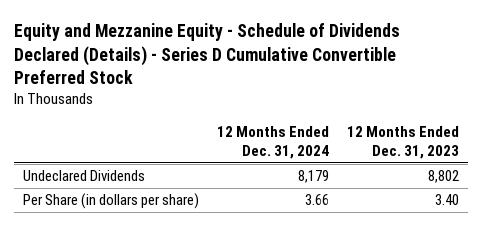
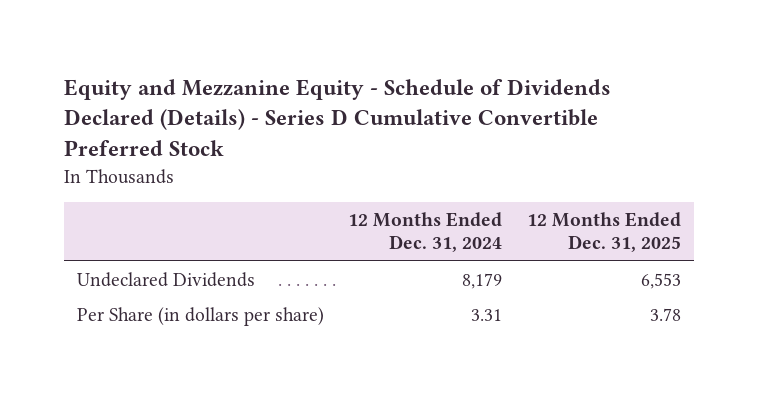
[347,125,460,160] 12 Months Ended Dec. 31, 2023 -> none
none -> [527,212,682,253] 12 Months Ended Dec. 31, 2025
[305,194,330,206] 3.66 -> [471,309,503,322] 3.31

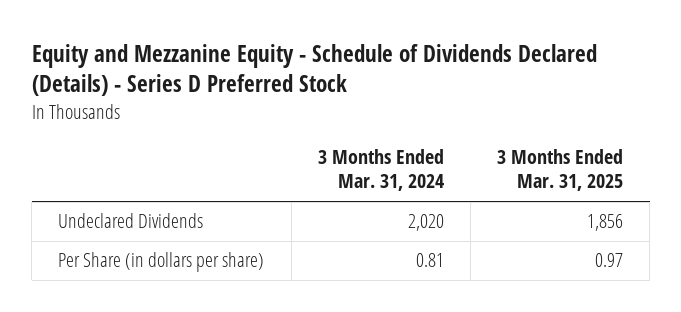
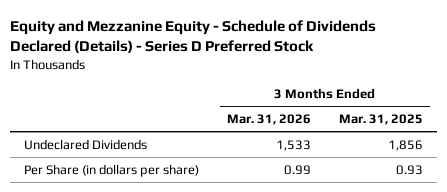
[317,149,444,192] 3 Months Ended Mar. 31, 2024 -> none
none -> [227,114,312,126] Mar. 31, 2026
[594,253,623,268] 0.97 -> [396,164,424,175] 0.93

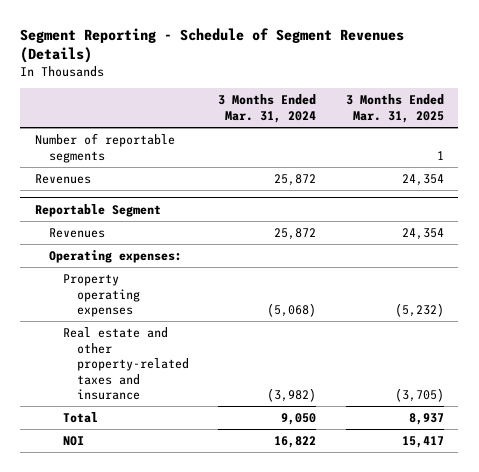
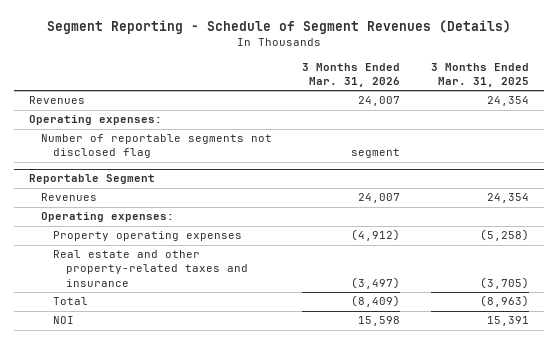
[218,94,317,123] 3 Months Ended Mar. 31, 2024 -> none
none -> [302,62,401,87] 3 Months Ended Mar. 31, 2026
[35,133,176,163] Number of reportable segments -> none
none -> [28,115,162,126] Operating expenses:
none -> [41,134,273,159] Number of reportable segments not disclosed flag
[394,303,444,318] (5,232) -> [479,229,529,242] (5,258)
[408,413,444,426] 8,937 -> [479,295,529,308] (8,963)
[401,436,444,449] 15,417 -> [486,316,529,327] 15,391

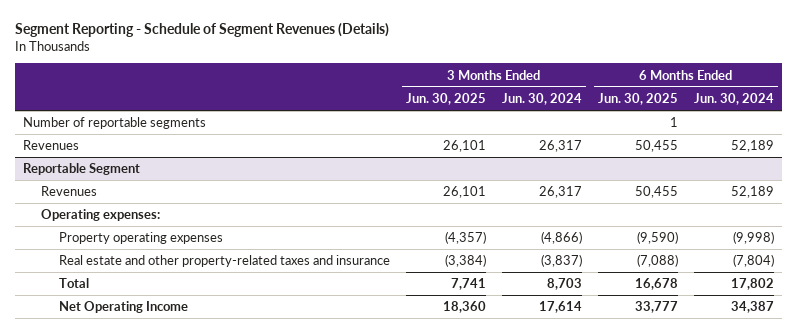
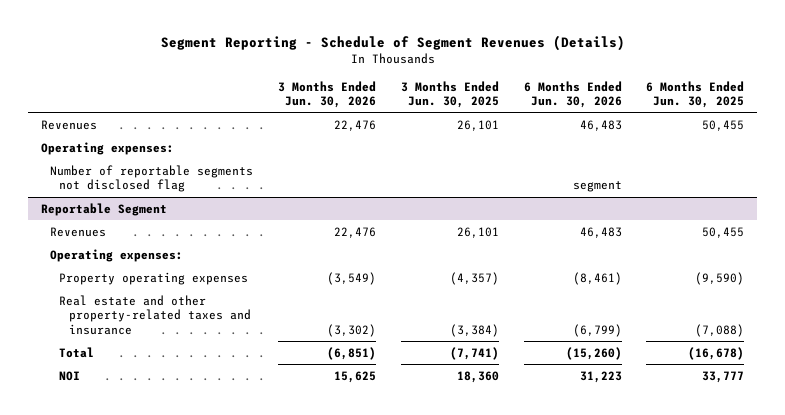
[502,93,583,106] Jun. 30, 2024 -> none
[693,93,774,106] Jun. 30, 2024 -> none
none -> [277,80,376,108] 3 Months Ended Jun. 30, 2026
none -> [523,80,622,108] 6 Months Ended Jun. 30, 2026
[23,117,207,130] Number of reportable segments -> none
none -> [40,141,174,155] Operating expenses:
none -> [50,164,254,193] Number of reportable segments not disclosed flag
[451,278,487,291] 7,741 -> [449,346,499,360] (7,741)
[634,278,678,291] 16,678 -> [688,346,745,360] (16,678)
[59,301,189,314] Net Operating Income -> [59,370,81,381] NOI

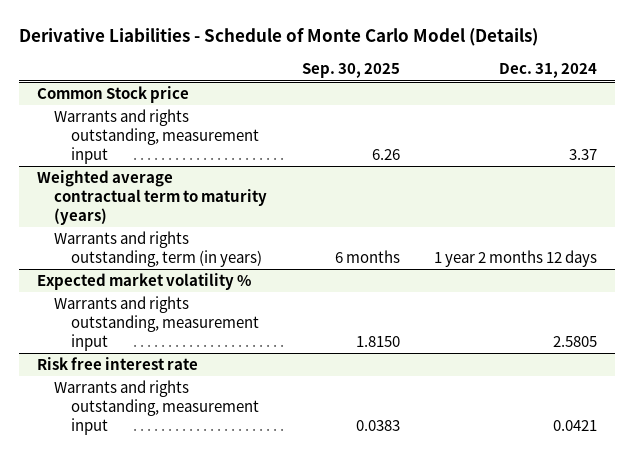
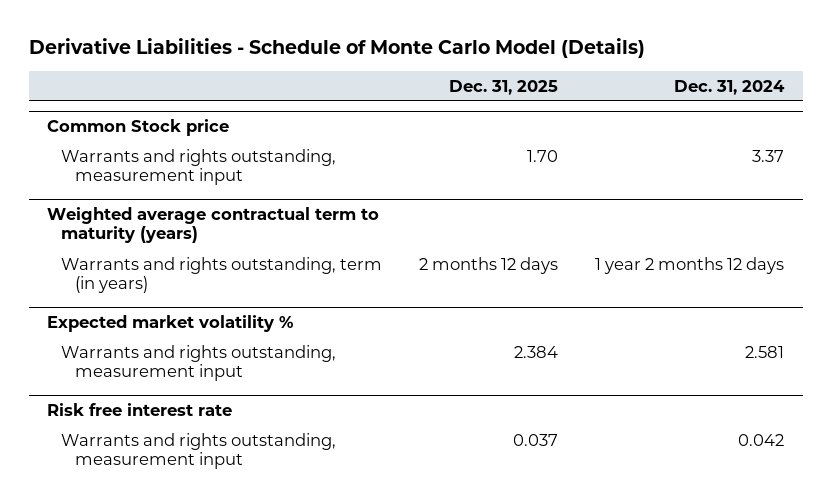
[301,63,400,79] Sep. 30, 2025 -> none
none -> [449,79,559,95] Dec. 31, 2025
[553,335,598,347] 2.5805 -> [745,345,785,358] 2.581
[553,419,598,431] 0.0421 -> [738,433,785,446] 0.042

